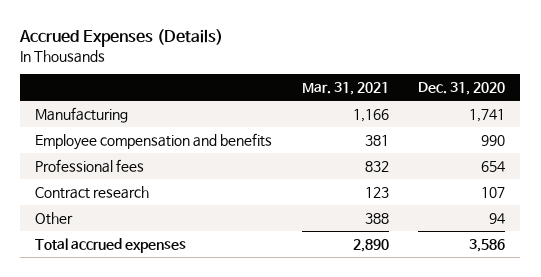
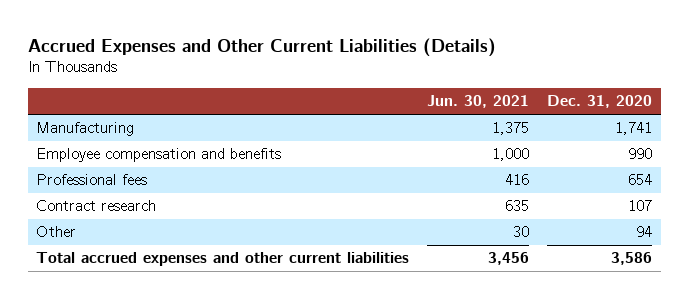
[19,28,224,47] Accrued Expenses (Details) -> [27,37,496,57] Accrued Expenses and Other Current Liabilities (Details)
[301,82,389,96] Mar. 31, 2021 -> none
none -> [427,95,530,109] Jun. 30, 2021
[35,237,187,253] Total accrued expenses -> [36,252,410,267] Total accrued expenses and other current liabilities

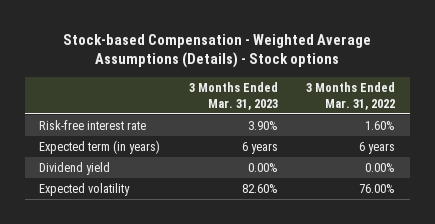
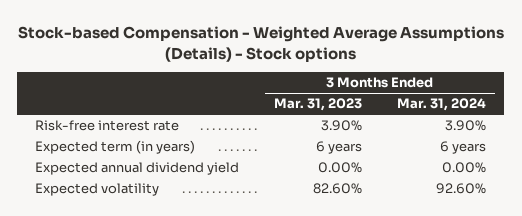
[306,82,396,110] 3 Months Ended Mar. 31, 2022 -> none
none -> [397,98,487,112] Mar. 31, 2024
[39,162,111,176] Dividend yield -> [35,162,240,176] Expected annual dividend yield

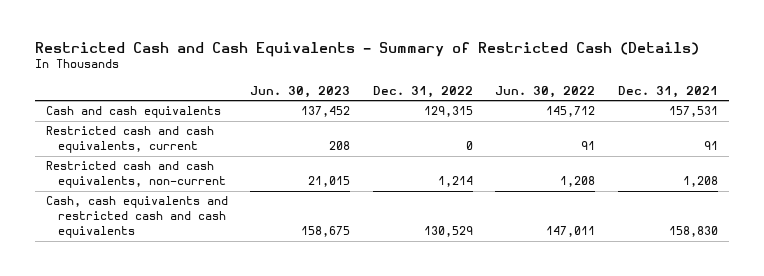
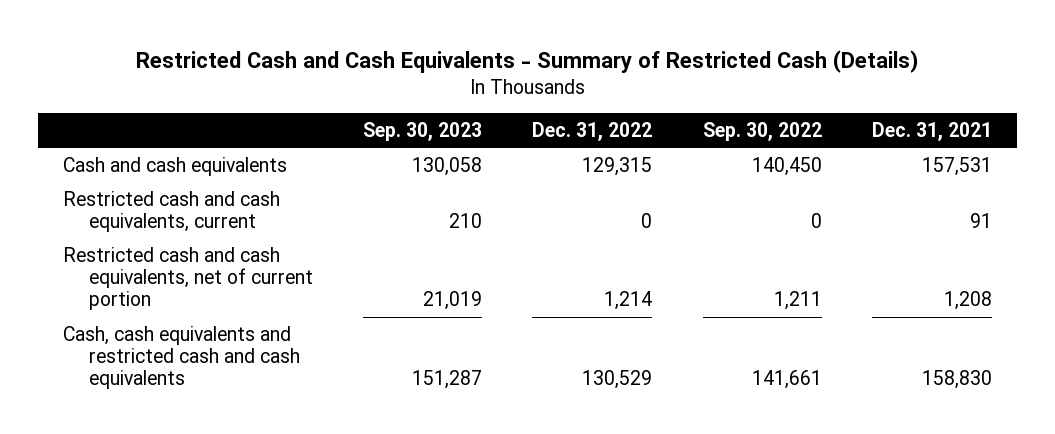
[250,85,351,98] Jun. 30, 2023 -> none
[495,85,596,98] Jun. 30, 2022 -> none
none -> [362,122,482,142] Sep. 30, 2023
none -> [702,122,822,142] Sep. 30, 2022
[45,161,226,189] Restricted cash and cash equivalents, non-current -> [63,246,313,311] Restricted cash and cash equivalents, net of current portion

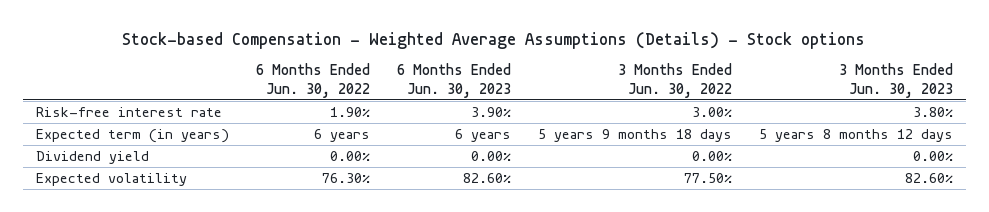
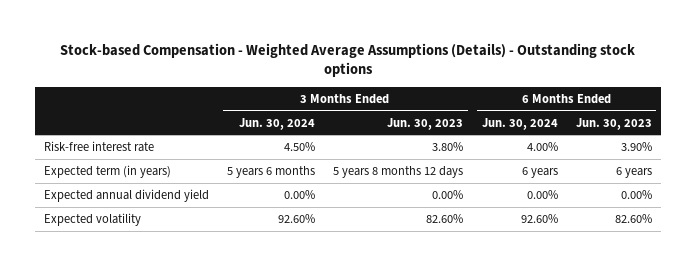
[122,32,866,50] Stock-based Compensation - Weighted Average Assumptions (Details) - Stock options -> [59,42,635,78] Stock-based Compensation - Weighted Average Assumptions (Details) - Outstanding stock options
[255,63,370,98] 6 Months Ended Jun. 30, 2022 -> none
[617,63,732,98] 3 Months Ended Jun. 30, 2022 -> none
none -> [239,117,316,130] Jun. 30, 2024
none -> [481,117,558,130] Jun. 30, 2024
[36,150,150,164] Dividend yield -> [44,189,210,203] Expected annual dividend yield

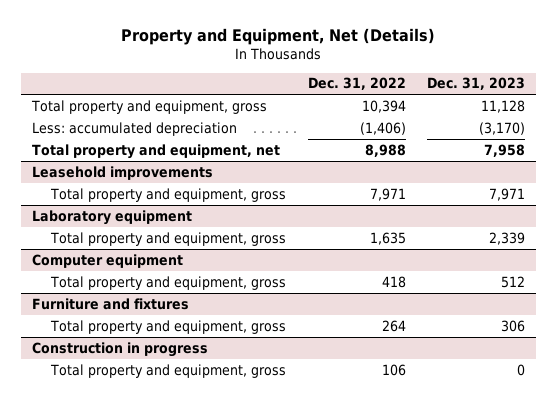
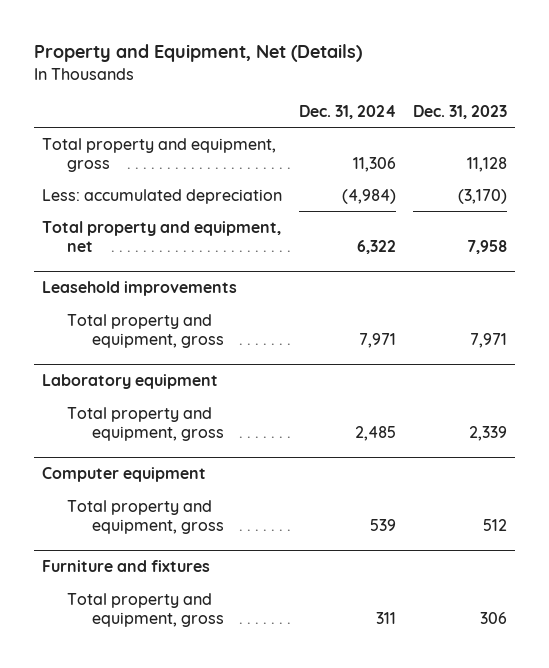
[307,77,406,91] Dec. 31, 2022 -> none
none -> [299,104,397,119] Dec. 31, 2024
[31,341,208,357] Construction in progress -> none
[50,363,287,378] Total property and equipment, gross -> none

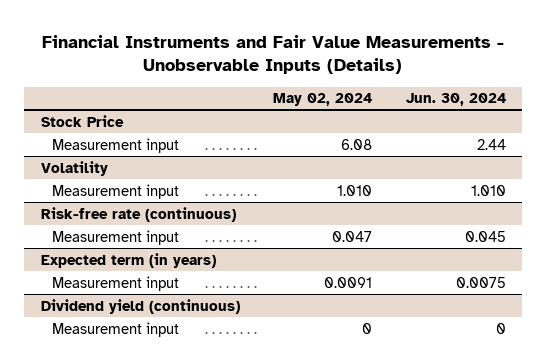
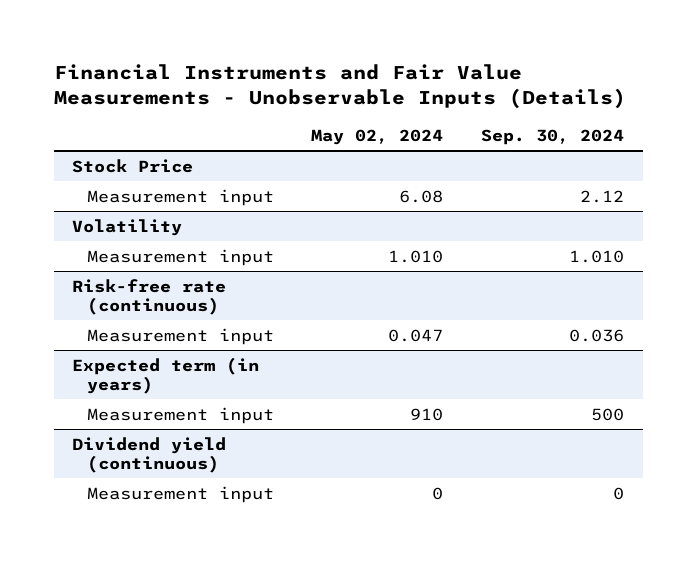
[405,93,506,107] Jun. 30, 2024 -> none
none -> [480,128,624,145] Sep. 30, 2024
[324,276,373,288] 0.0091 -> [410,407,444,421] 910

